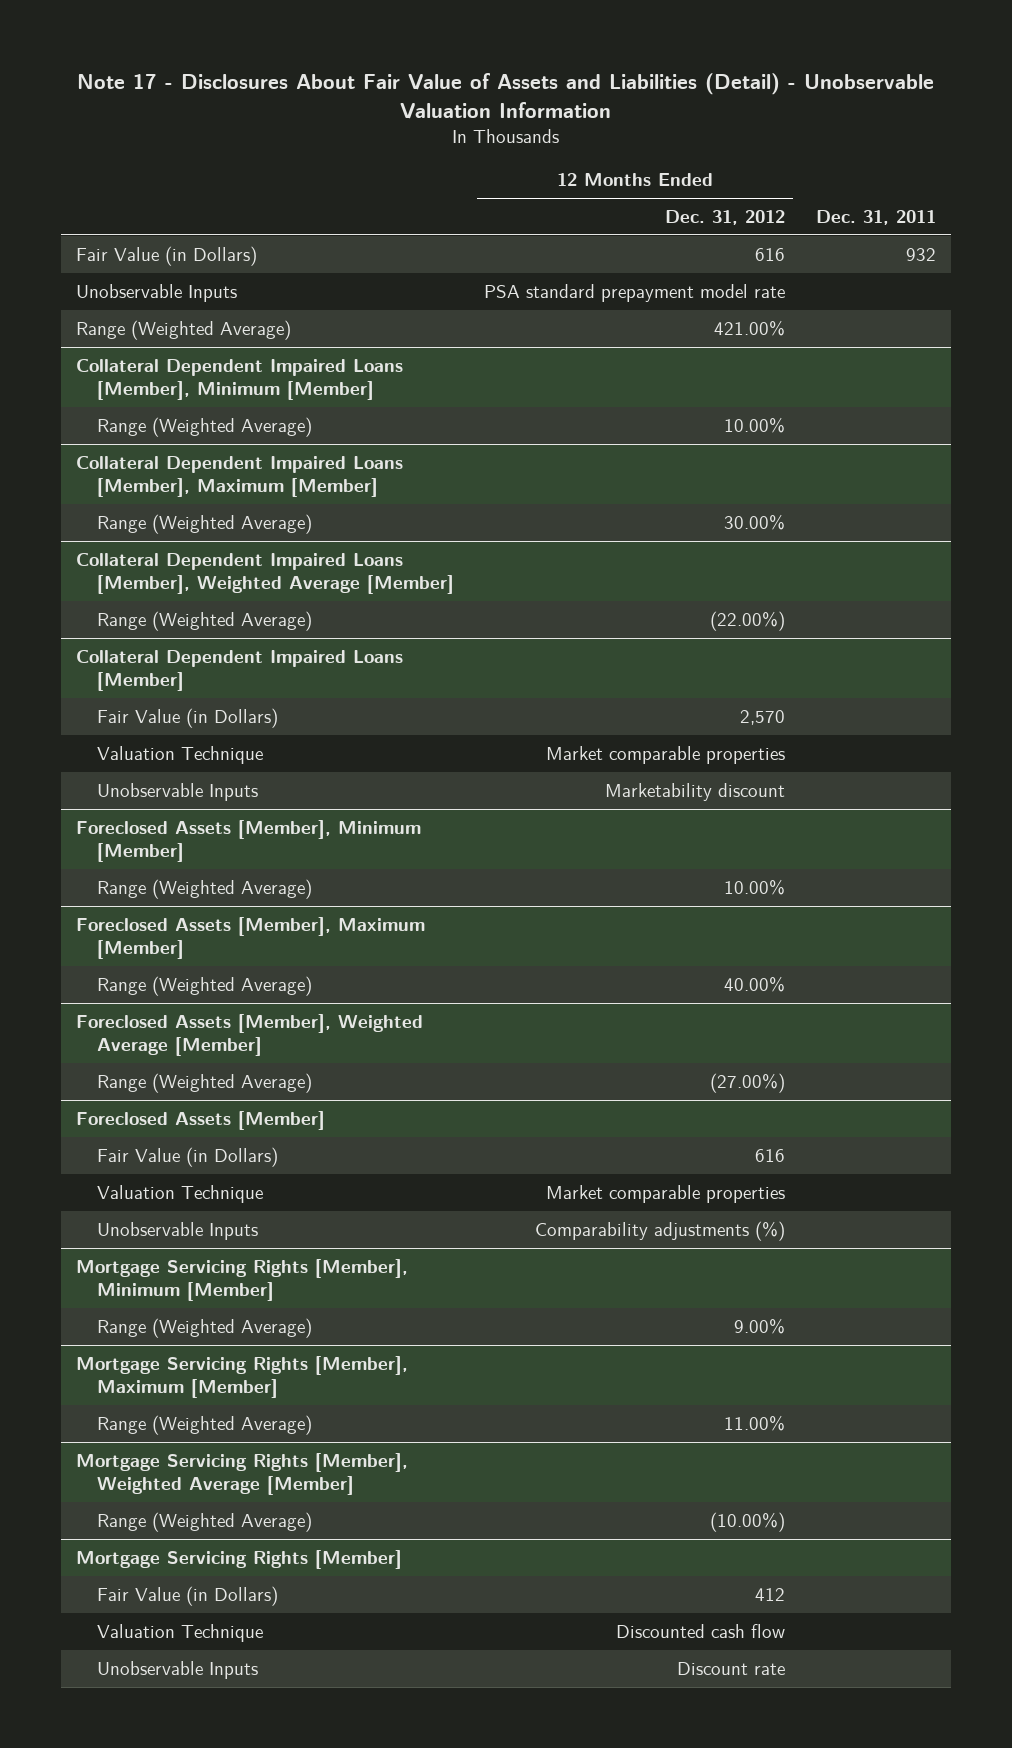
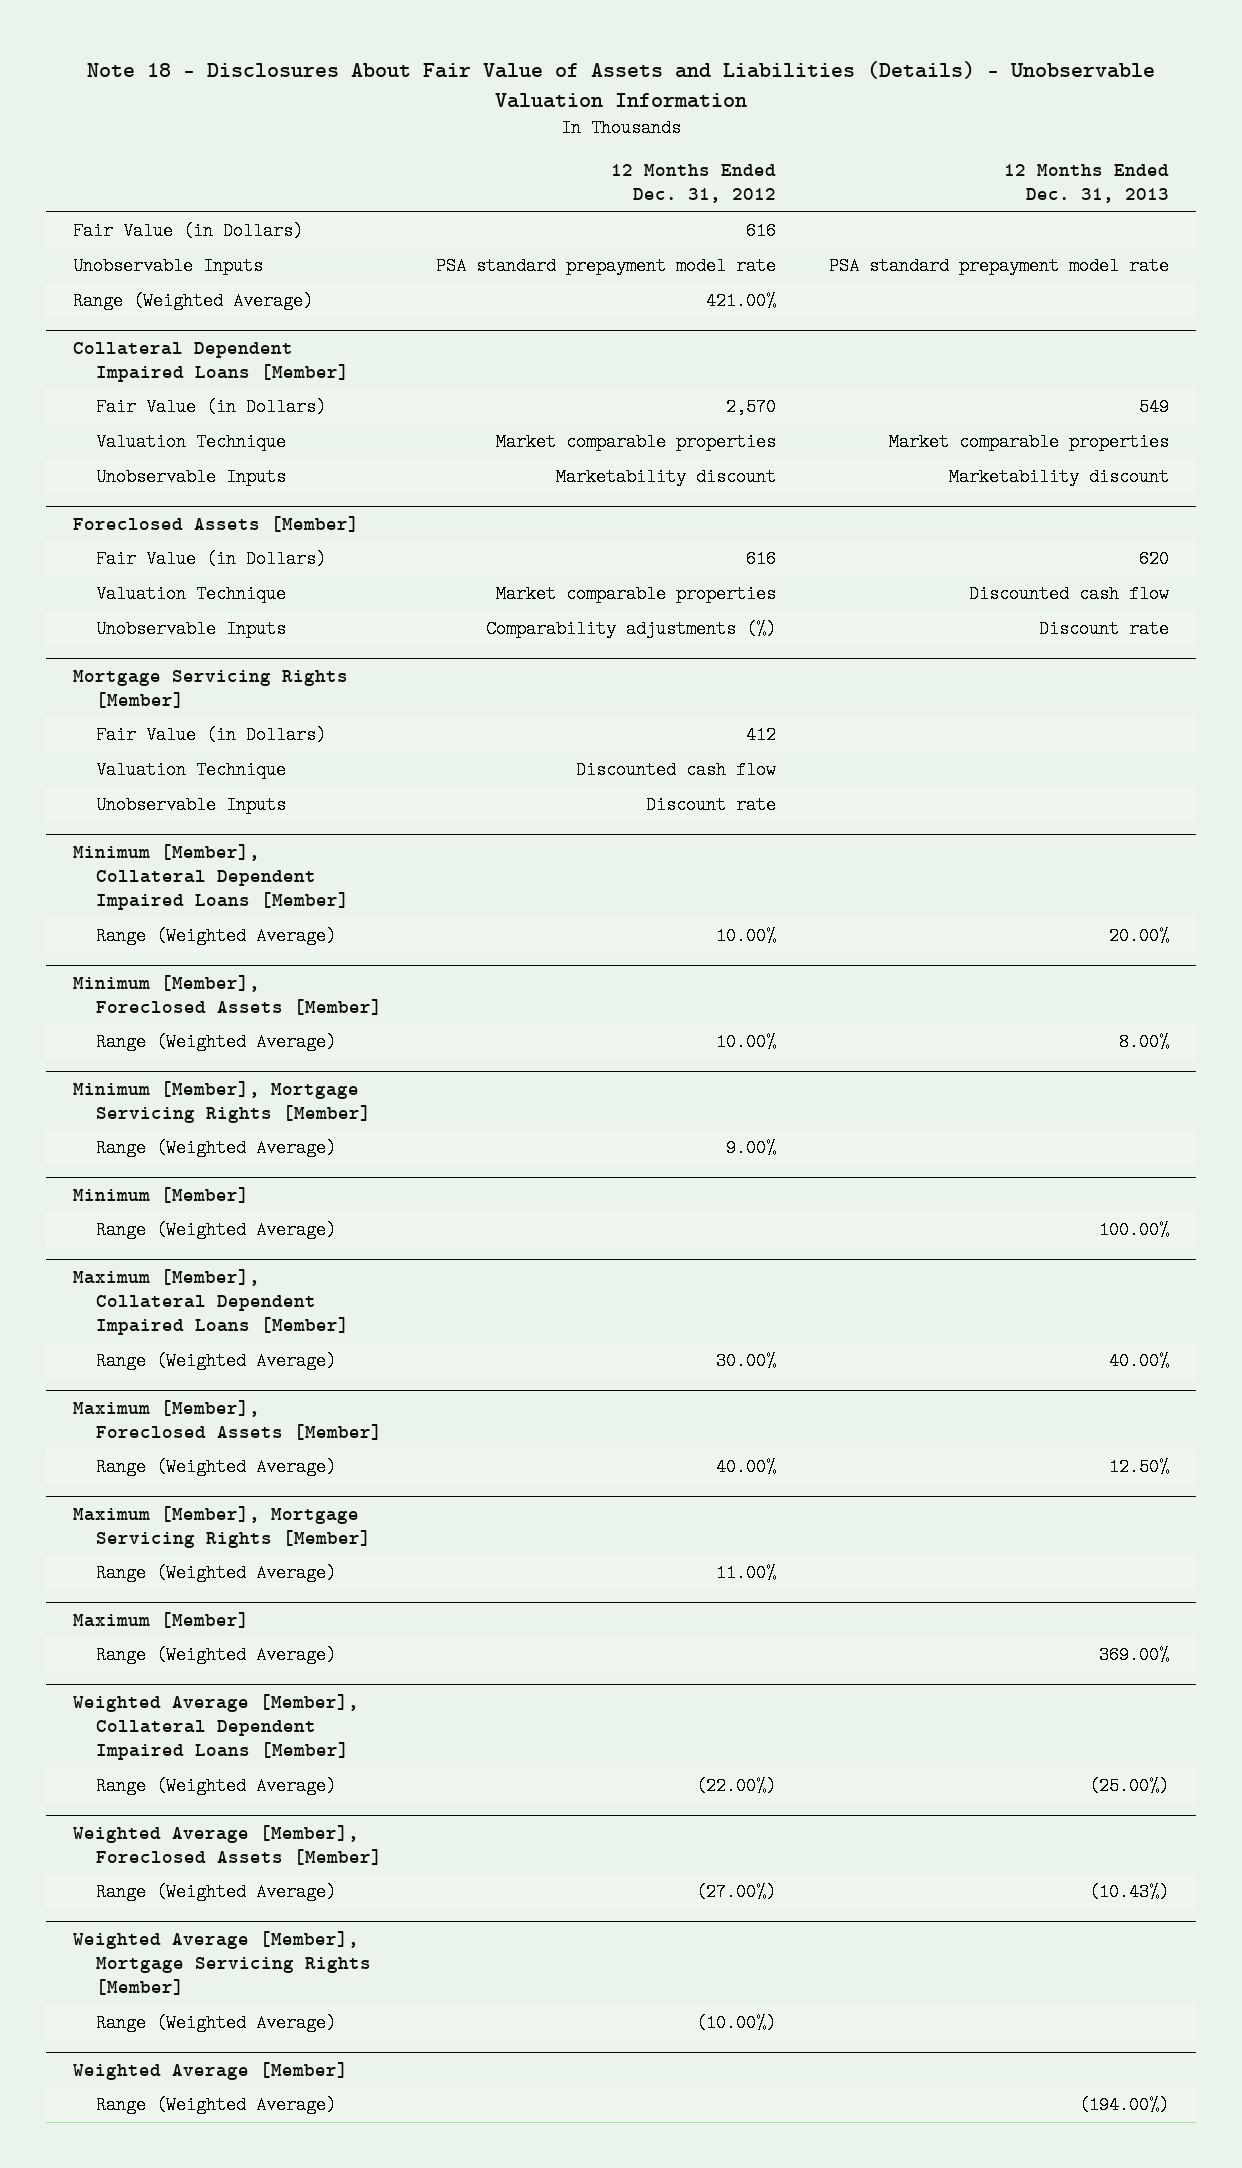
[76,73,934,120] Note 17 - Disclosures About Fair Value of Assets and Liabilities (Detail) - Unobservable Valuation Information -> [87,60,1156,108] Note 18 - Disclosures About Fair Value of Assets and Liabilities (Details) - Unobservable Valuation Information
[815,210,936,226] Dec. 31, 2011 -> none
none -> [1004,164,1170,204] 12 Months Ended Dec. 31, 2013
[76,358,404,401] Collateral Dependent Impaired Loans [Member], Minimum [Member] -> none
[96,416,312,437] Range (Weighted Average) -> none
[76,455,404,498] Collateral Dependent Impaired Loans [Member], Maximum [Member] -> none
[96,513,312,534] Range (Weighted Average) -> none
[76,552,454,595] Collateral Dependent Impaired Loans [Member], Weighted Average [Member] -> none
[96,610,312,631] Range (Weighted Average) -> none
[76,819,422,863] Foreclosed Assets [Member], Minimum [Member] -> none
[96,878,312,899] Range (Weighted Average) -> none
[76,916,426,960] Foreclosed Assets [Member], Maximum [Member] -> none
[96,975,312,996] Range (Weighted Average) -> none
[76,1013,424,1057] Foreclosed Assets [Member], Weighted Average [Member] -> none
[96,1072,312,1093] Range (Weighted Average) -> none
[76,1258,409,1302] Mortgage Servicing Rights [Member], Minimum [Member] -> none
[96,1317,312,1338] Range (Weighted Average) -> none
[76,1355,409,1399] Mortgage Servicing Rights [Member], Maximum [Member] -> none
[96,1414,312,1435] Range (Weighted Average) -> none
[76,1452,409,1496] Mortgage Servicing Rights [Member], Weighted Average [Member] -> none
[96,1511,312,1532] Range (Weighted Average) -> none
none -> [73,843,350,910] Minimum [Member], Collateral Dependent Impaired Loans [Member]
none -> [96,927,337,946] Range (Weighted Average)
none -> [73,974,383,1015] Minimum [Member], Foreclosed Assets [Member]
none -> [96,1033,337,1052] Range (Weighted Average)
none -> [73,1080,372,1123] Minimum [Member], Mortgage Servicing Rights [Member]
none -> [96,1139,337,1158] Range (Weighted Average)
none -> [73,1186,250,1203] Minimum [Member]
none -> [96,1221,337,1240] Range (Weighted Average)
none -> [73,1268,350,1335] Maximum [Member], Collateral Dependent Impaired Loans [Member]
none -> [96,1352,337,1371] Range (Weighted Average)
none -> [73,1399,383,1440] Maximum [Member], Foreclosed Assets [Member]
none -> [96,1458,337,1477] Range (Weighted Average)
none -> [73,1505,372,1548] Maximum [Member], Mortgage Servicing Rights [Member]
none -> [96,1564,337,1583] Range (Weighted Average)
none -> [73,1611,250,1628] Maximum [Member]
none -> [96,1646,337,1665] Range (Weighted Average)
none -> [73,1693,360,1760] Weighted Average [Member], Collateral Dependent Impaired Loans [Member]
none -> [96,1777,337,1796] Range (Weighted Average)
none -> [73,1824,383,1865] Weighted Average [Member], Foreclosed Assets [Member]
none -> [96,1883,337,1902] Range (Weighted Average)
none -> [73,1930,372,1995] Weighted Average [Member], Mortgage Servicing Rights [Member]
none -> [96,2014,337,2033] Range (Weighted Average)
none -> [73,2061,349,2080] Weighted Average [Member]
none -> [96,2096,337,2115] Range (Weighted Average)

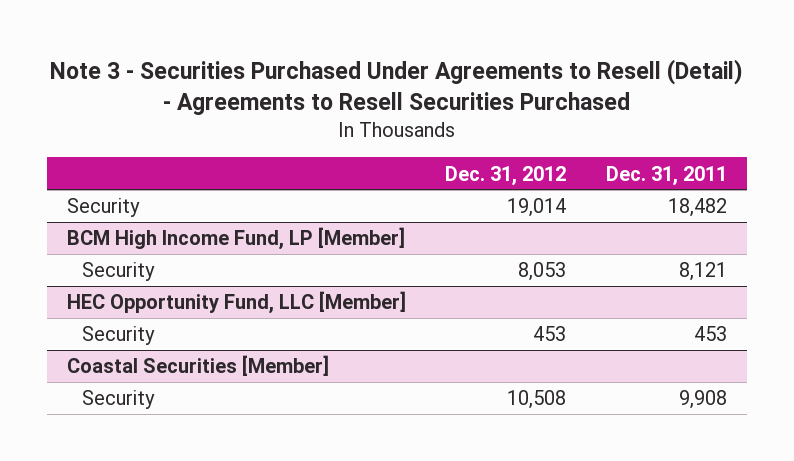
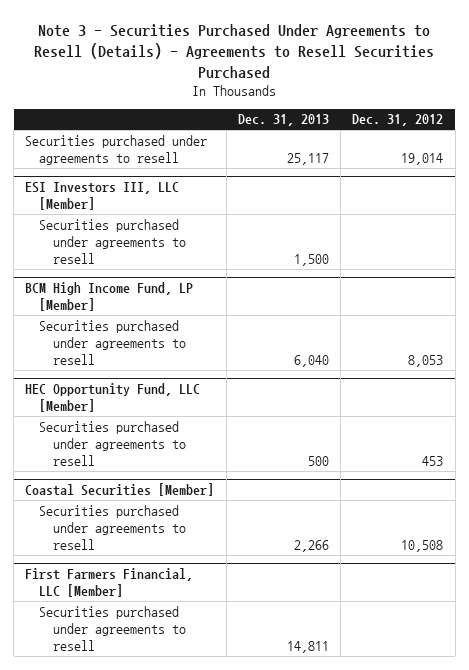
[49,58,743,115] Note 3 - Securities Purchased Under Agreements to Resell (Detail) - Agreements to Resell Securities Purchased -> [34,23,435,79] Note 3 - Securities Purchased Under Agreements to Resell (Details) - Agreements to Resell Securities Purchased
[605,165,727,186] Dec. 31, 2011 -> none
none -> [237,114,329,127] Dec. 31, 2013
[66,198,140,218] Security -> [25,134,208,165] Securities purchased under agreements to resell
none -> [25,182,180,211] ESI Investors III, LLC [Member]
none -> [39,218,187,264] Securities purchased under agreements to resell
[81,262,155,282] Security -> [39,319,187,365] Securities purchased under agreements to resell
[81,326,155,346] Security -> [39,420,187,466] Securities purchased under agreements to resell
[81,390,155,410] Security -> [39,504,187,550] Securities purchased under agreements to resell
none -> [25,568,194,598] First Farmers Financial, LLC [Member]
none -> [39,605,187,651] Securities purchased under agreements to resell

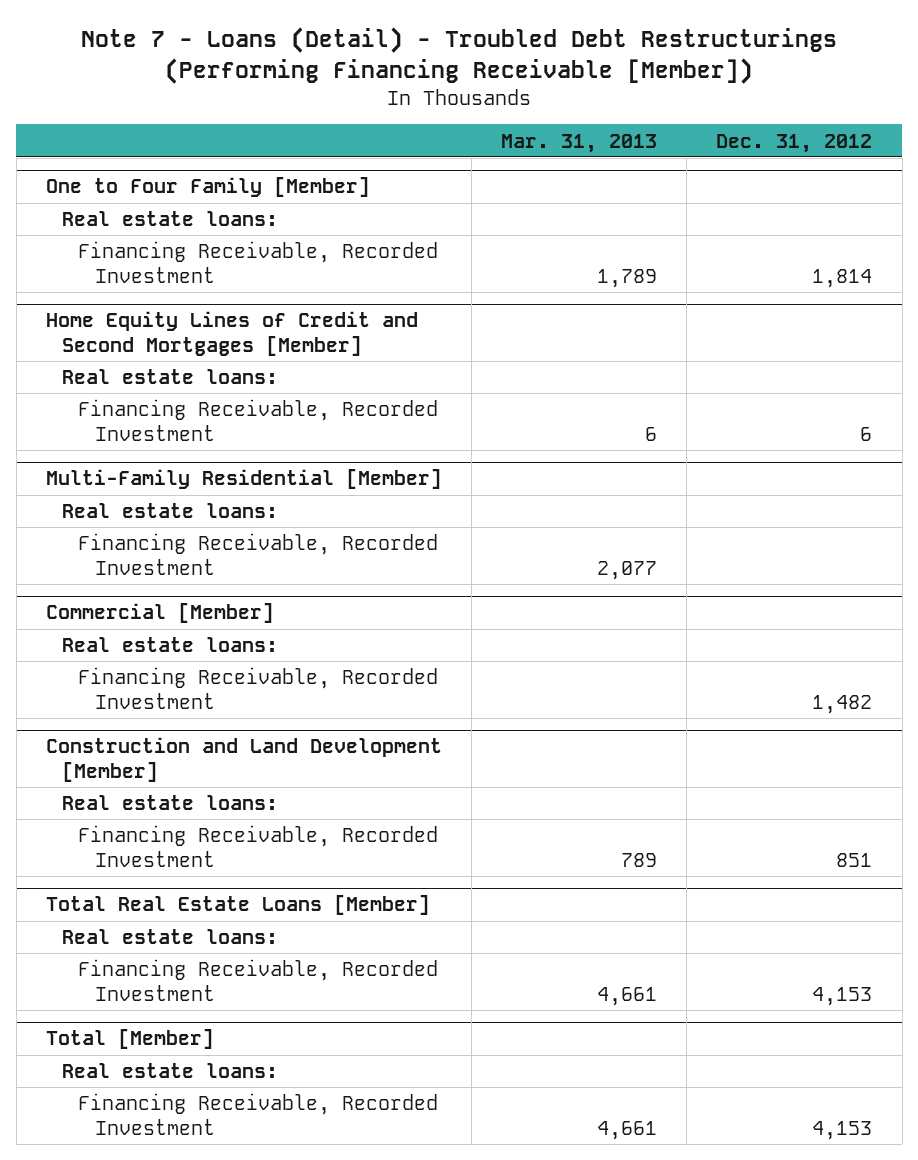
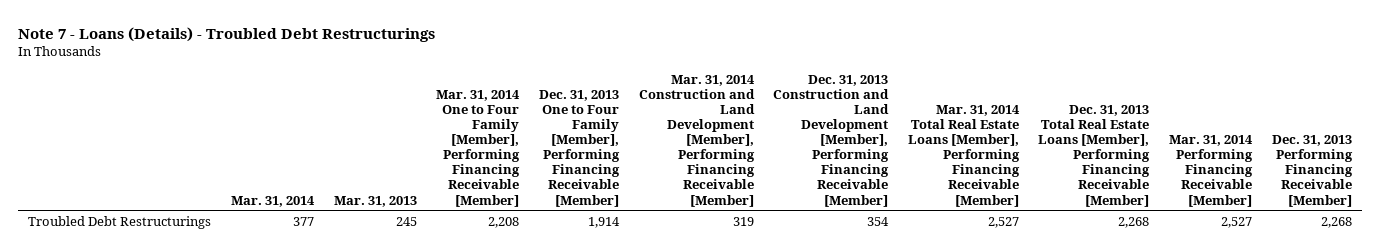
[81,26,838,84] Note 7 - Loans (Detail) - Troubled Debt Restructurings (Performing Financing Receivable [Member]) -> [18,26,436,42] Note 7 - Loans (Details) - Troubled Debt Restructurings
[716,133,873,153] Dec. 31, 2012 -> none
none -> [230,195,315,207] Mar. 31, 2014
none -> [436,90,521,207] Mar. 31, 2014 One to Four Family [Member], Performing Financing Receivable [Member]
none -> [538,90,620,207] Dec. 31, 2013 One to Four Family [Member], Performing Financing Receivable [Member]
none -> [638,75,755,207] Mar. 31, 2014 Construction and Land Development [Member], Performing Financing Receivable [Member]
none -> [773,75,890,207] Dec. 31, 2013 Construction and Land Development [Member], Performing Financing Receivable [Member]
none -> [907,105,1020,207] Mar. 31, 2014 Total Real Estate Loans [Member], Performing Financing Receivable [Member]
none -> [1038,105,1151,207] Dec. 31, 2013 Total Real Estate Loans [Member], Performing Financing Receivable [Member]
none -> [1169,135,1254,207] Mar. 31, 2014 Performing Financing Receivable [Member]
none -> [1271,135,1353,207] Dec. 31, 2013 Performing Financing Receivable [Member]
[45,177,370,198] One to Four Family [Member] -> none
[62,211,279,227] Real estate loans: -> none
[78,241,439,283] Financing Receivable, Recorded Investment -> none
[45,311,418,356] Home Equity Lines of Credit and Second Mortgages [Member] -> none
[62,369,279,385] Real estate loans: -> none
[78,399,439,441] Financing Receivable, Recorded Investment -> none
[45,469,442,490] Multi-Family Residential [Member] -> none
[62,503,279,519] Real estate loans: -> none
[78,533,439,575] Financing Receivable, Recorded Investment -> none
[45,603,274,624] Commercial [Member] -> none
[62,637,279,653] Real estate loans: -> none
[78,667,439,709] Financing Receivable, Recorded Investment -> none
[45,737,442,782] Construction and Land Development [Member] -> none
[62,795,279,811] Real estate loans: -> none
[78,825,439,867] Financing Receivable, Recorded Investment -> none
[45,895,430,916] Total Real Estate Loans [Member] -> none
[62,929,279,945] Real estate loans: -> none
[78,959,439,1001] Financing Receivable, Recorded Investment -> none
[45,1029,214,1050] Total [Member] -> none
[62,1063,279,1079] Real estate loans: -> none
[78,1093,439,1135] Financing Receivable, Recorded Investment -> none
none -> [28,216,212,230] Troubled Debt Restructurings

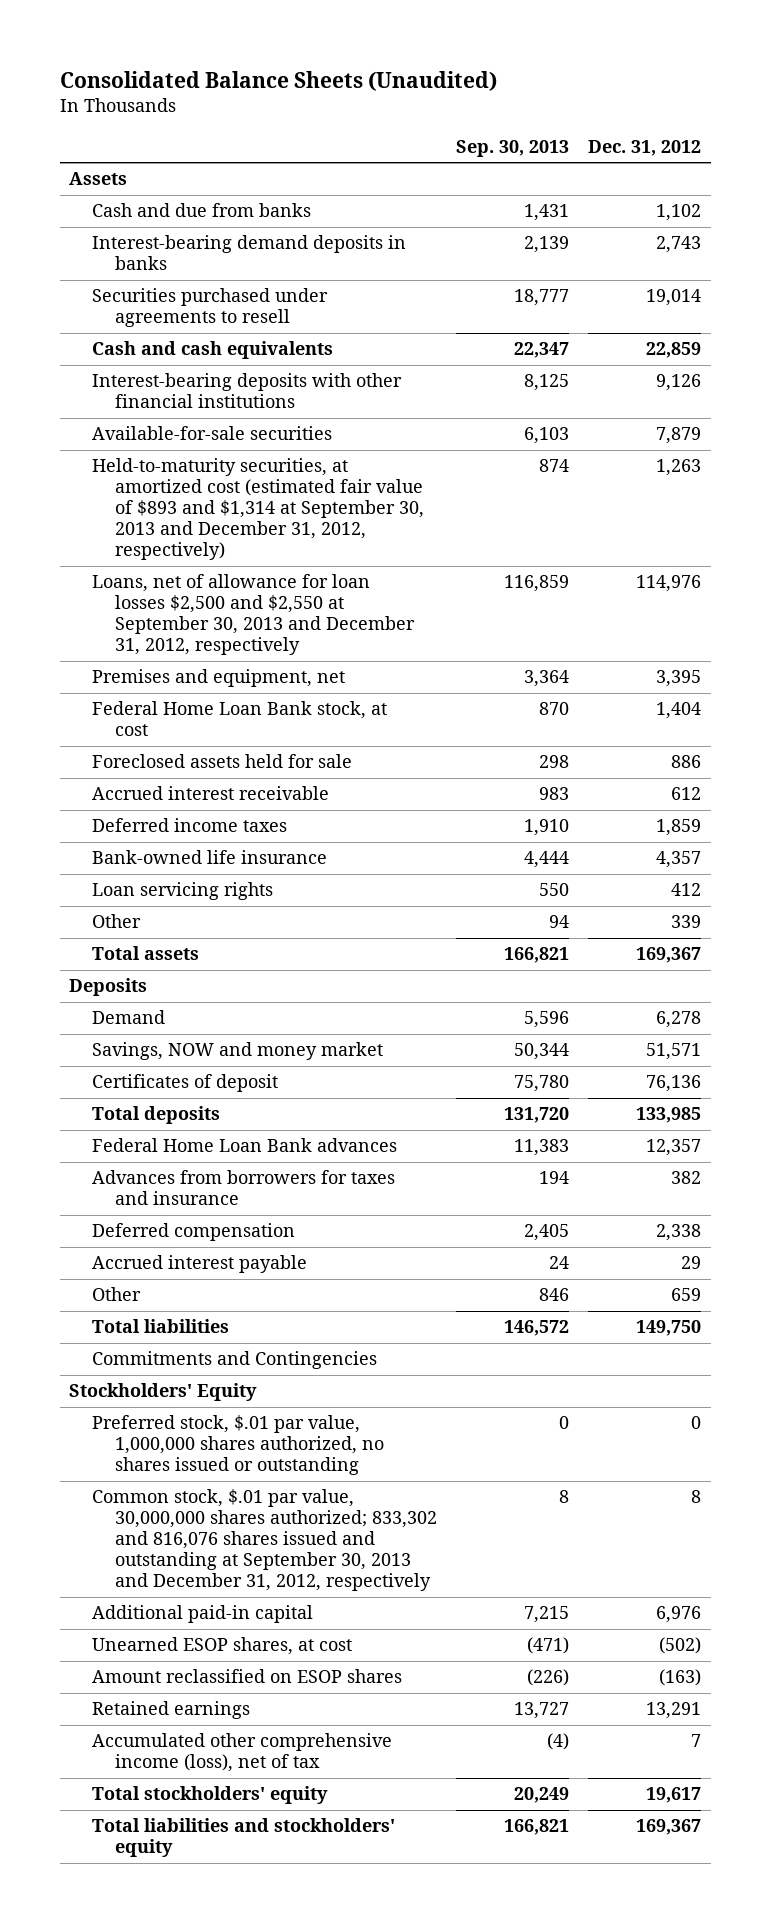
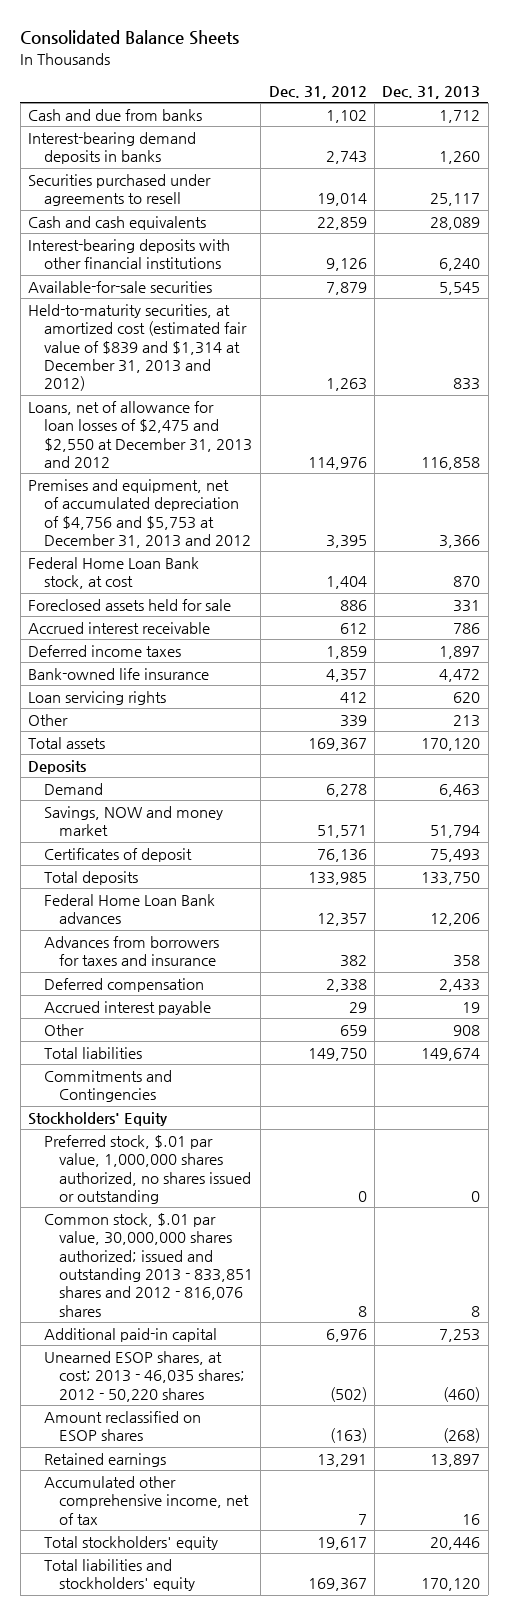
[59,70,497,91] Consolidated Balance Sheets (Unaudited) -> [20,30,240,46] Consolidated Balance Sheets
[455,139,569,157] Sep. 30, 2013 -> none
none -> [382,85,481,99] Dec. 31, 2013
[69,172,128,186] Assets -> none
[92,458,424,561] Held-to-maturity securities, at amortized cost (estimated fair value of $893 and $1,314 at September 30, 2013 and December 31, 2012, respectively) -> [27,303,247,392] Held-to-maturity securities, at amortized cost (estimated fair value of $839 and $1,314 at December 31, 2013 and 2012)
[92,574,415,656] Loans, net of allowance for loan losses $2,500 and $2,550 at September 30, 2013 and December 31, 2012, respectively -> [27,400,252,468] Loans, net of allowance for loan losses of $2,475 and $2,550 at December 31, 2013 and 2012
[92,669,346,688] Premises and equipment, net -> [27,478,251,548] Premises and equipment, net of accumulated depreciation of $4,756 and $5,753 at December 31, 2013 and 2012
[92,1489,437,1592] Common stock, $.01 par value, 30,000,000 shares authorized; 833,302 and 816,076 shares issued and outstanding at September 30, 2013 and December 31, 2012, respectively -> [43,1212,254,1317] Common stock, $.01 par value, 30,000,000 shares authorized; issued and outstanding 2013 - 833,851 shares and 2012 - 816,076 shares
[92,1637,353,1656] Unearned ESOP shares, at cost -> [43,1350,246,1402] Unearned ESOP shares, at cost; 2013 - 46,035 shares; 2012 - 50,220 shares
[92,1733,393,1773] Accumulated other comprehensive income (loss), net of tax -> [43,1475,250,1525] Accumulated other comprehensive income, net of tax

